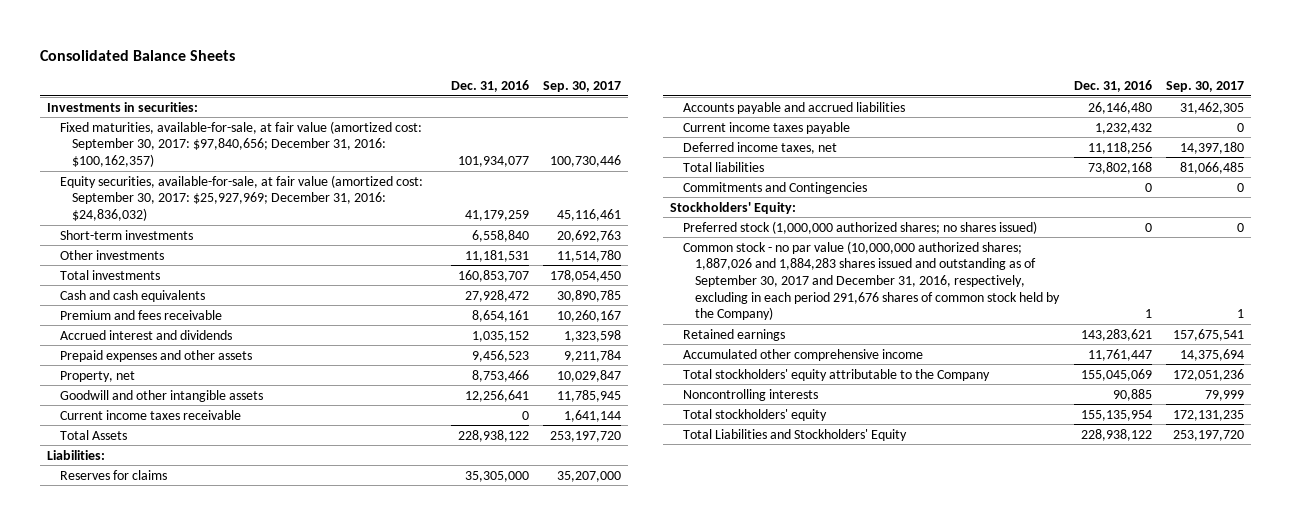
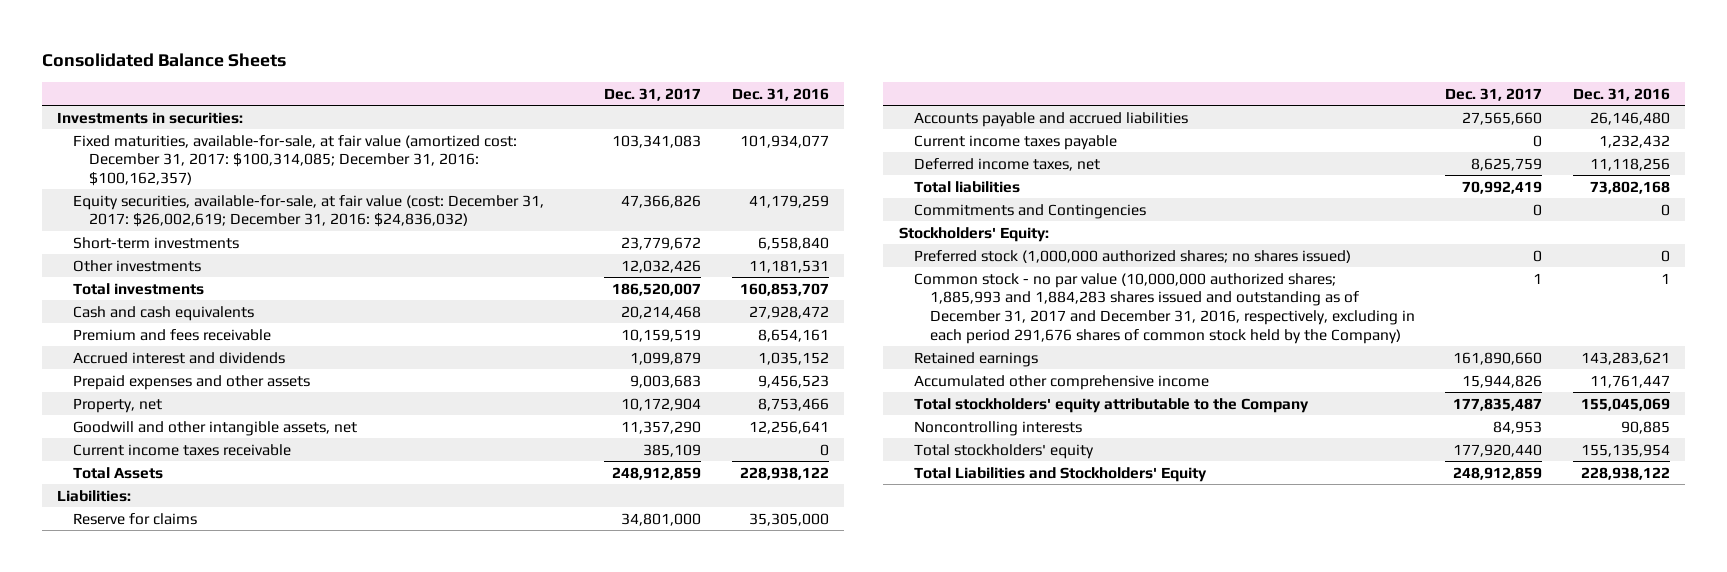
[542,81,621,93] Sep. 30, 2017 -> none
none -> [604,87,702,101] Dec. 31, 2017
[59,120,422,167] Fixed maturities, available-for-sale, at fair value (amortized cost: September 30, 2017: $97,840,656; December 31, 2016: $100,162,357) -> [73,134,518,186] Fixed maturities, available-for-sale, at fair value (amortized cost: December 31, 2017: $100,314,085; December 31, 2016: $100,162,357)
[59,174,423,221] Equity securities, available-for-sale, at fair value (amortized cost: September 30, 2017: $25,927,969; December 31, 2016: $24,836,032) -> [73,194,545,228] Equity securities, available-for-sale, at fair value (cost: December 31, 2017: $26,002,619; December 31, 2016: $24,836,032)
[59,389,263,402] Goodwill and other intangible assets -> [73,420,358,436] Goodwill and other intangible assets, net
[59,469,167,480] Reserves for claims -> [73,512,198,525] Reserve for claims
[682,240,1061,321] Common stock - no par value (10,000,000 authorized shares; 1,887,026 and 1,884,283 shares issued and outstanding as of September 30, 2017 and December 31, 2016, respectively, excluding in each period 291,676 shares of common stock held by the Company) -> [914,272,1415,344] Common stock - no par value (10,000,000 authorized shares; 1,885,993 and 1,884,283 shares issued and outstanding as of December 31, 2017 and December 31, 2016, respectively, excluding in each period 291,676 shares of common stock held by the Company)

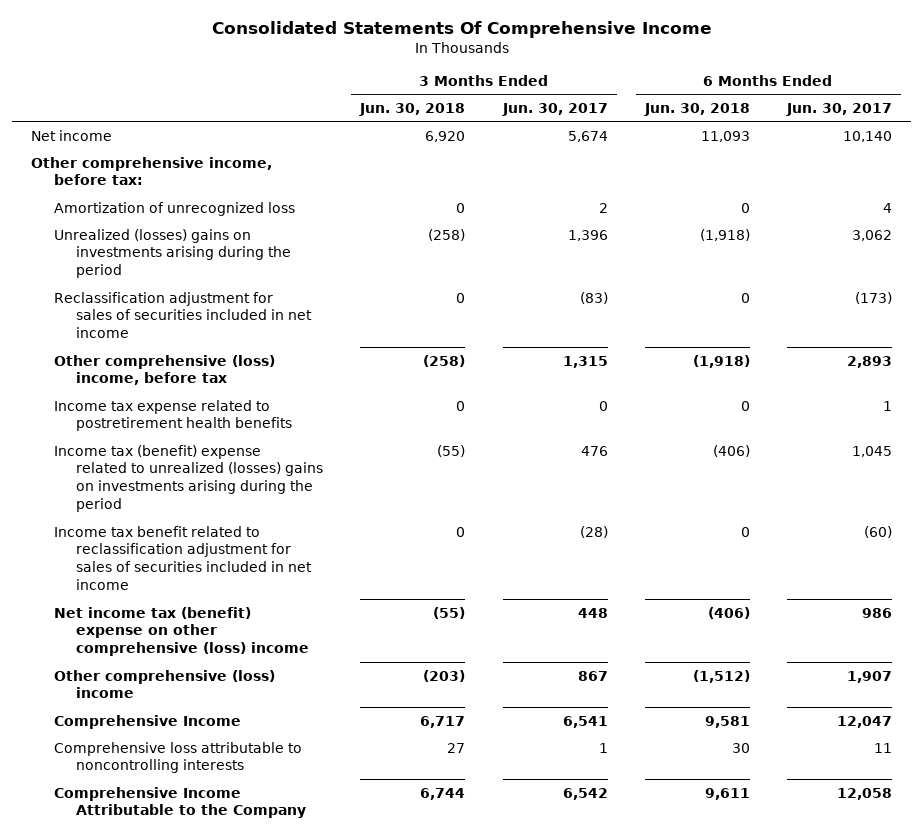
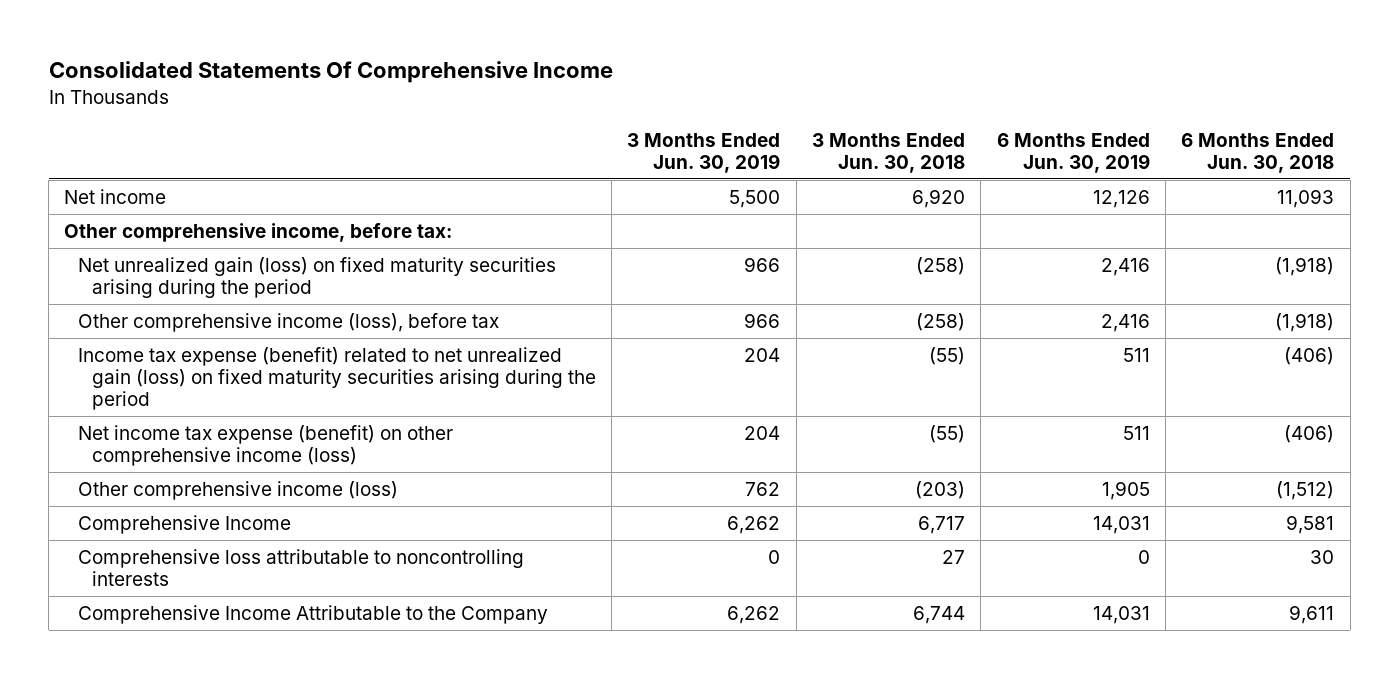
[501,102,608,116] Jun. 30, 2017 -> none
[786,102,893,116] Jun. 30, 2017 -> none
none -> [627,132,781,173] 3 Months Ended Jun. 30, 2019
none -> [996,132,1150,173] 6 Months Ended Jun. 30, 2019
[53,201,295,216] Amortization of unrecognized loss -> none
[53,291,313,339] Reclassification adjustment for sales of securities included in net income -> none
[53,399,293,432] Income tax expense related to postretirement health benefits -> none
[53,525,313,591] Income tax benefit related to reclassification adjustment for sales of securities included in net income -> none
[53,228,292,279] Unrealized (losses) gains on investments arising during the period -> [78,256,557,299] Net unrealized gain (loss) on fixed maturity securities arising during the period
[53,354,275,386] Other comprehensive (loss) income, before tax -> [78,312,500,332] Other comprehensive income (loss), before tax
[53,444,324,513] Income tax (benefit) expense related to unrealized (losses) gains on investments arising during the period -> [78,346,596,411] Income tax expense (benefit) related to net unrealized gain (loss) on fixed maturity securities arising during the period
[53,606,310,657] Net income tax (benefit) expense on other comprehensive (loss) income -> [78,424,454,467] Net income tax expense (benefit) on other comprehensive income (loss)
[53,669,275,699] Other comprehensive (loss) income -> [78,480,399,500] Other comprehensive income (loss)

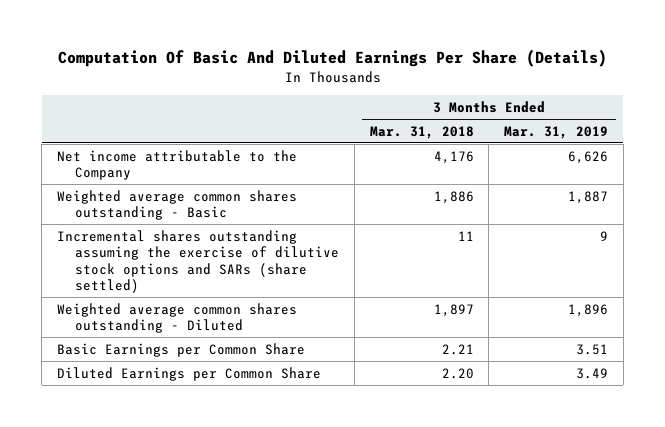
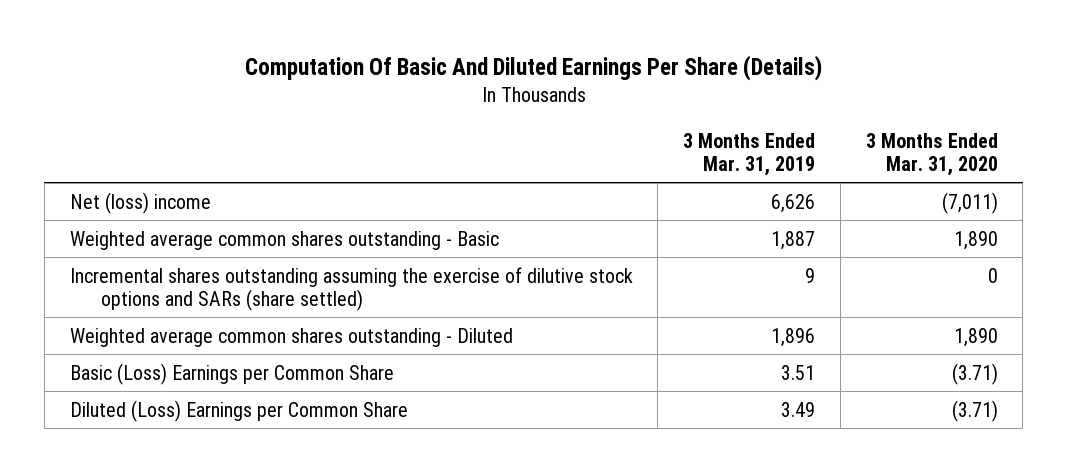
[369,125,474,139] Mar. 31, 2018 -> none
none -> [865,132,998,176] 3 Months Ended Mar. 31, 2020
[57,149,298,181] Net income attributable to the Company -> [69,191,211,214] Net (loss) income
[57,342,306,357] Basic Earnings per Common Share -> [69,362,394,385] Basic (Loss) Earnings per Common Share
[57,366,322,381] Diluted Earnings per Common Share -> [69,399,408,422] Diluted (Loss) Earnings per Common Share

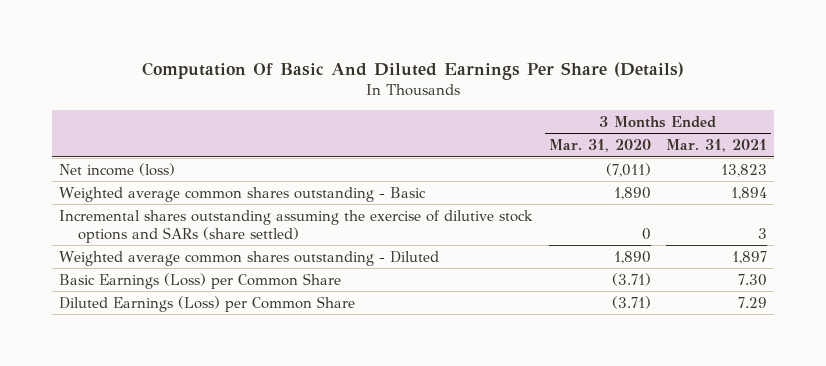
[683,132,816,176] 3 Months Ended Mar. 31, 2019 -> none
none -> [665,139,767,153] Mar. 31, 2021
[69,191,211,214] Net (loss) income -> [59,162,176,176] Net income (loss)
[69,362,394,385] Basic (Loss) Earnings per Common Share -> [59,272,342,289] Basic Earnings (Loss) per Common Share
[69,399,408,422] Diluted (Loss) Earnings per Common Share -> [59,295,356,312] Diluted Earnings (Loss) per Common Share

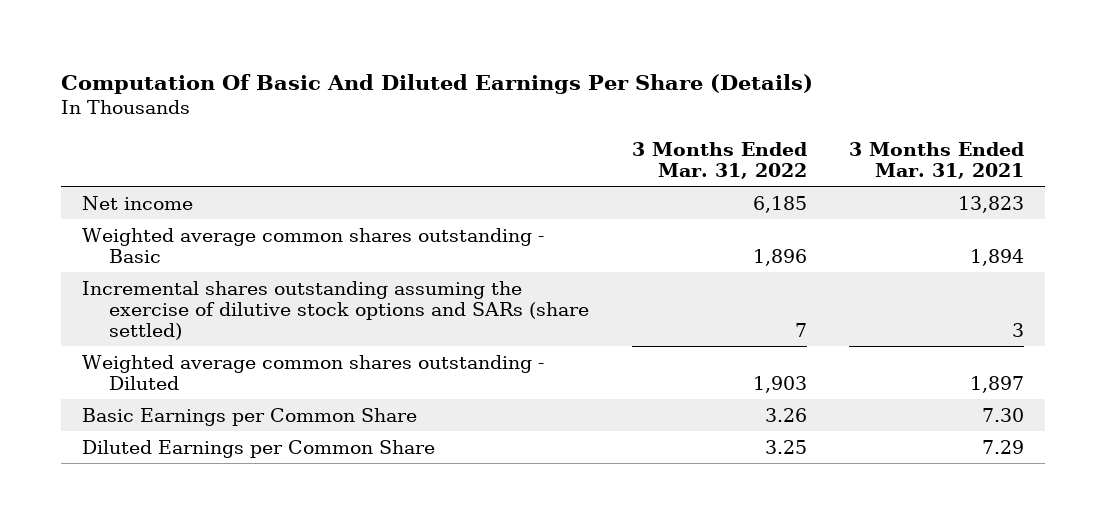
[548,139,651,153] Mar. 31, 2020 -> none
none -> [631,141,807,179] 3 Months Ended Mar. 31, 2022
[59,162,176,176] Net income (loss) -> [82,195,194,210] Net income
[59,272,342,289] Basic Earnings (Loss) per Common Share -> [82,407,418,426] Basic Earnings per Common Share
[59,295,356,312] Diluted Earnings (Loss) per Common Share -> [82,439,436,458] Diluted Earnings per Common Share

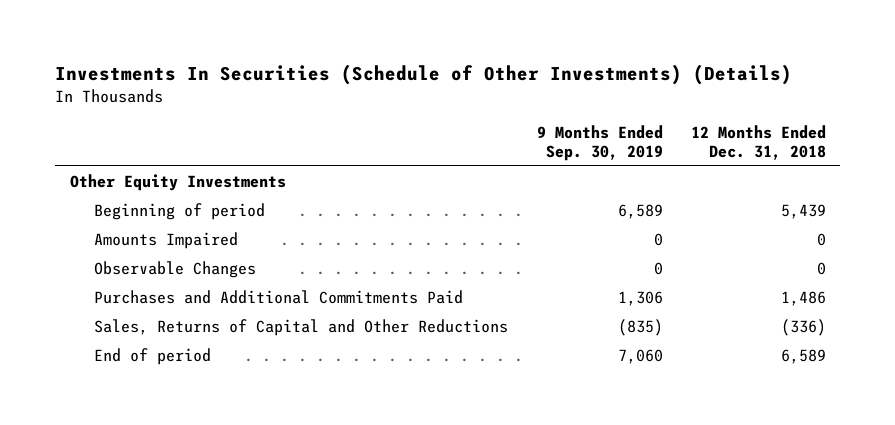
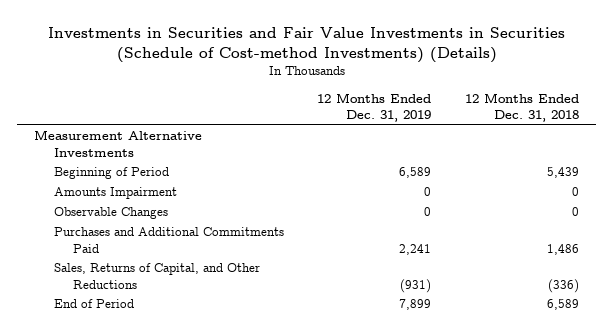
[55,64,793,86] Investments In Securities (Schedule of Other Investments) (Details) -> [47,26,565,63] Investments in Securities and Fair Value Investments in Securities (Schedule of Cost-method Investments) (Details)
[536,124,663,161] 9 Months Ended Sep. 30, 2019 -> none
none -> [317,92,432,123] 12 Months Ended Dec. 31, 2019
[69,174,286,192] Other Equity Investments -> [34,130,203,157] Measurement Alternative Investments
[94,203,266,221] Beginning of period -> [53,167,169,180] Beginning of Period
[94,232,239,250] Amounts Impaired -> [53,187,177,200] Amounts Impairment
[94,319,509,337] Sales, Returns of Capital and Other Reductions -> [53,263,260,289] Sales, Returns of Capital, and Other Reductions
[94,348,212,366] End of period -> [53,299,134,309] End of Period

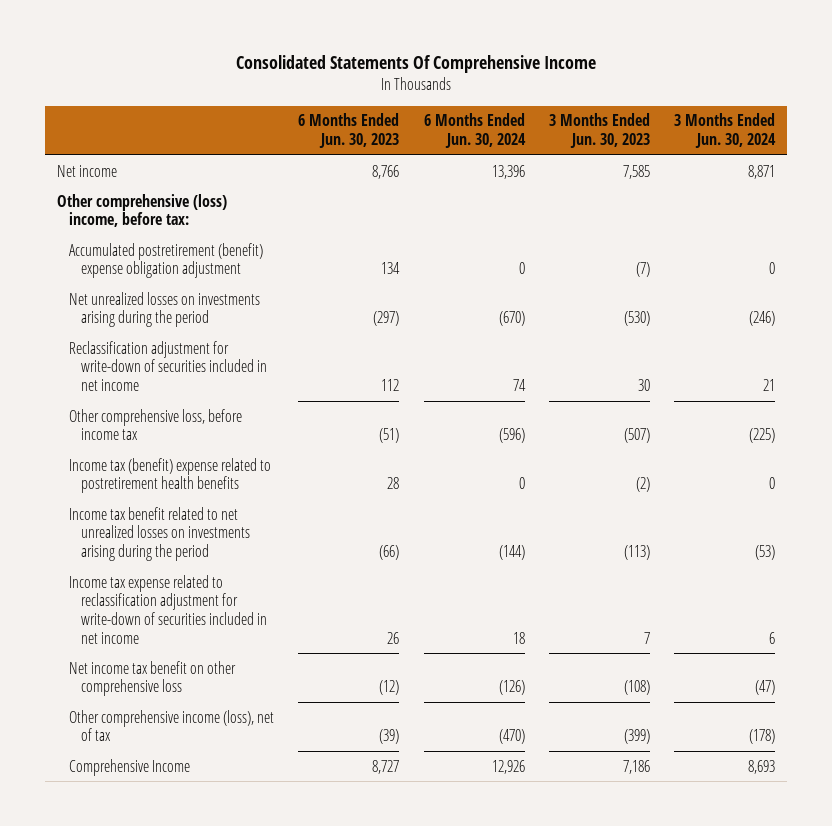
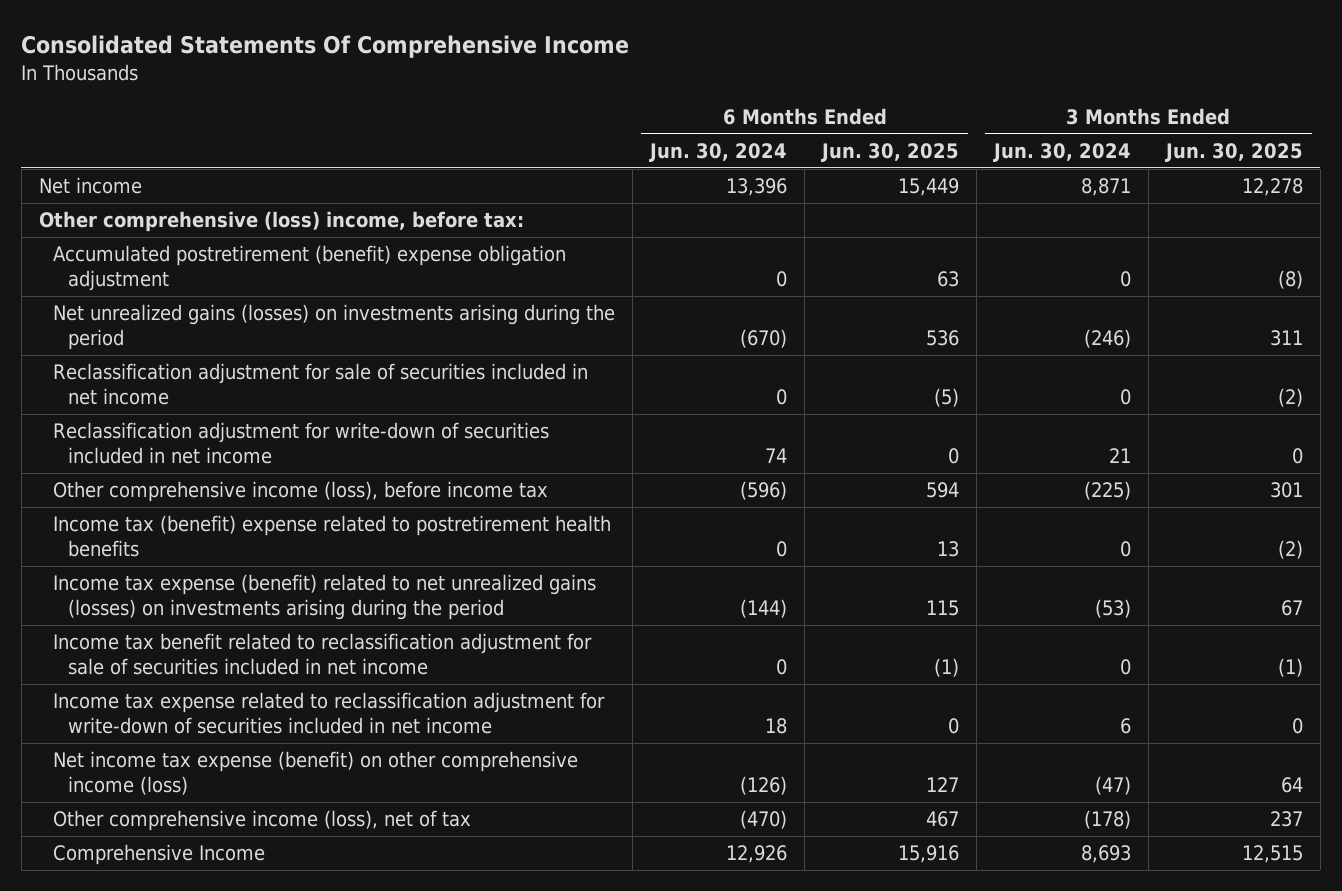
[298,113,400,149] 6 Months Ended Jun. 30, 2023 -> none
[548,113,650,149] 3 Months Ended Jun. 30, 2023 -> none
none -> [821,143,960,163] Jun. 30, 2025
none -> [1164,143,1303,163] Jun. 30, 2025
[69,291,261,328] Net unrealized losses on investments arising during the period -> [53,304,616,351] Net unrealized gains (losses) on investments arising during the period
none -> [53,363,589,406] Reclassification adjustment for sale of securities included in net income
[69,408,243,441] Other comprehensive loss, before income tax -> [53,481,549,503] Other comprehensive income (loss), before income tax
[69,506,251,562] Income tax benefit related to net unrealized losses on investments arising during the period -> [53,574,597,621] Income tax expense (benefit) related to net unrealized gains (losses) on investments arising during the period
none -> [53,633,593,676] Income tax benefit related to reclassification adjustment for sale of securities included in net income
[69,660,237,697] Net income tax benefit on other comprehensive loss -> [53,751,579,796] Net income tax expense (benefit) on other comprehensive income (loss)

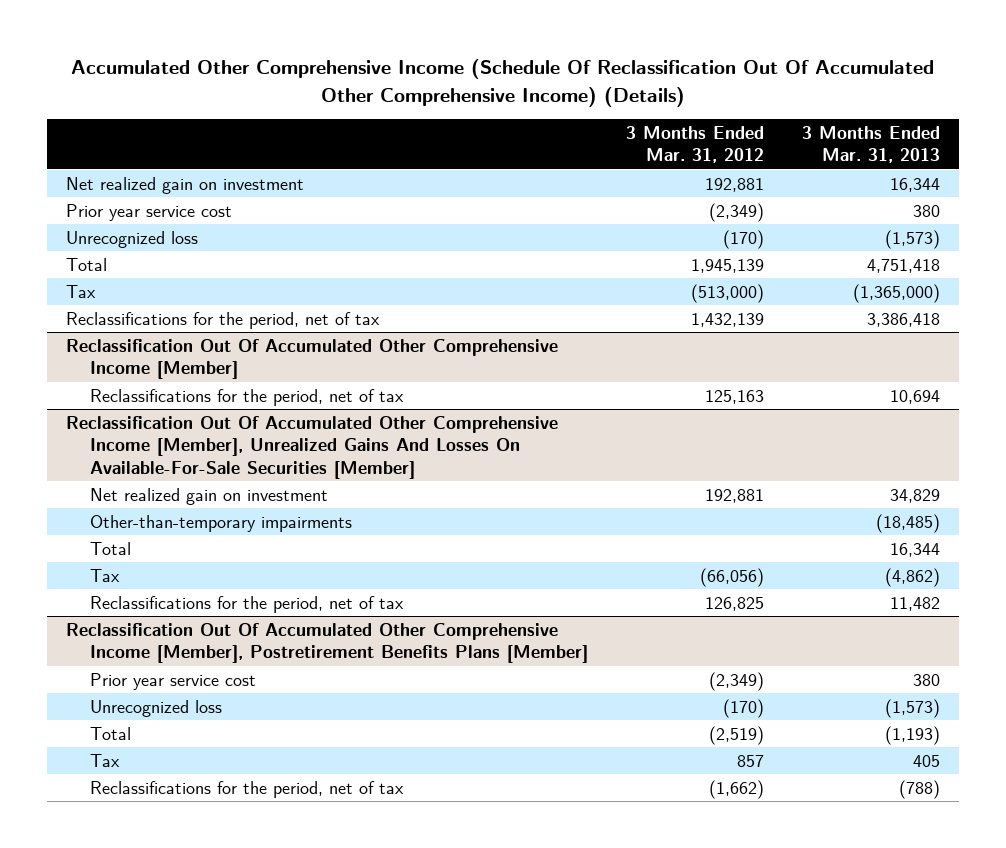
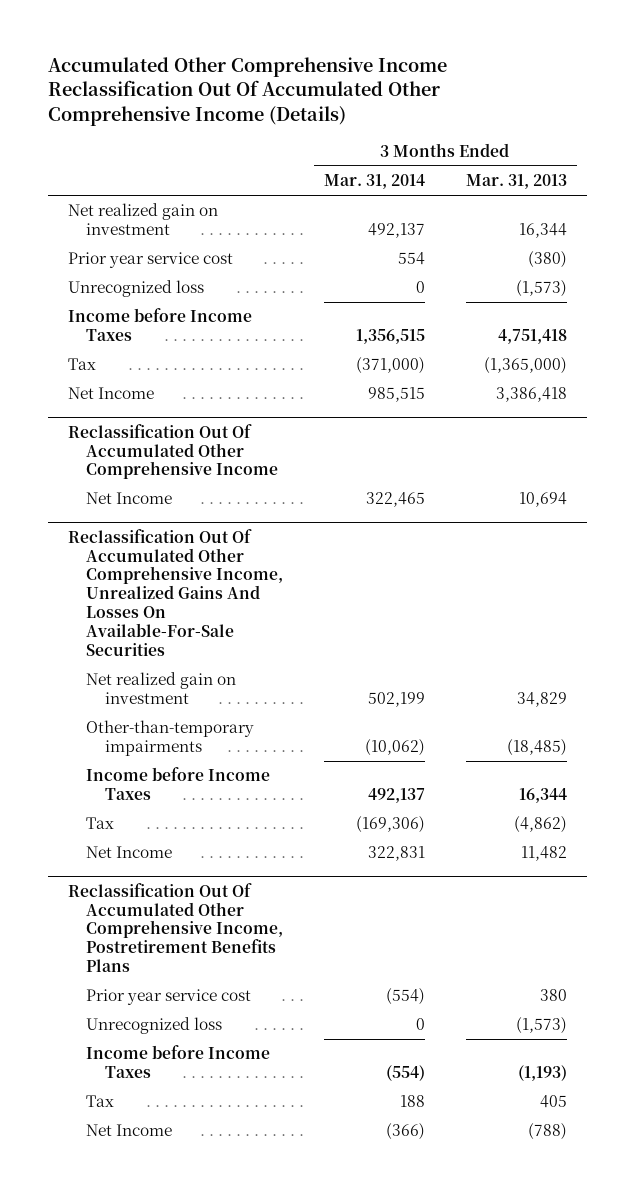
[70,59,934,107] Accumulated Other Comprehensive Income (Schedule Of Reclassification Out Of Accumulated Other Comprehensive Income) (Details) -> [47,57,447,126] Accumulated Other Comprehensive Income Reclassification Out Of Accumulated Other Comprehensive Income (Details)
[626,125,765,164] 3 Months Ended Mar. 31, 2012 -> none
none -> [323,174,425,190] Mar. 31, 2014
[912,204,940,217] 380 -> [527,251,567,269] (380)
[66,257,108,271] Total -> [68,308,253,342] Income before Income Taxes
[66,311,381,329] Reclassifications for the period, net of tax -> [68,387,155,400] Net Income
[66,338,559,380] Reclassification Out Of Accumulated Other Comprehensive Income [Member] -> [68,423,279,480] Reclassification Out Of Accumulated Other Comprehensive Income
[90,388,405,406] Reclassifications for the period, net of tax -> [86,492,173,505] Net Income
[66,415,559,479] Reclassification Out Of Accumulated Other Comprehensive Income [Member], Unrealized Gains And Losses On Available-For-Sale Securities [Member] -> [68,528,284,656] Reclassification Out Of Accumulated Other Comprehensive Income, Unrealized Gains And Losses On Available-For-Sale Securities
[90,541,132,555] Total -> [86,767,271,801] Income before Income Taxes
[90,595,405,613] Reclassifications for the period, net of tax -> [86,846,173,859] Net Income
[66,622,589,664] Reclassification Out Of Accumulated Other Comprehensive Income [Member], Postretirement Benefits Plans [Member] -> [68,882,284,972] Reclassification Out Of Accumulated Other Comprehensive Income, Postretirement Benefits Plans
[90,726,132,740] Total -> [86,1045,271,1079] Income before Income Taxes
[90,780,405,798] Reclassifications for the period, net of tax -> [86,1124,173,1137] Net Income

